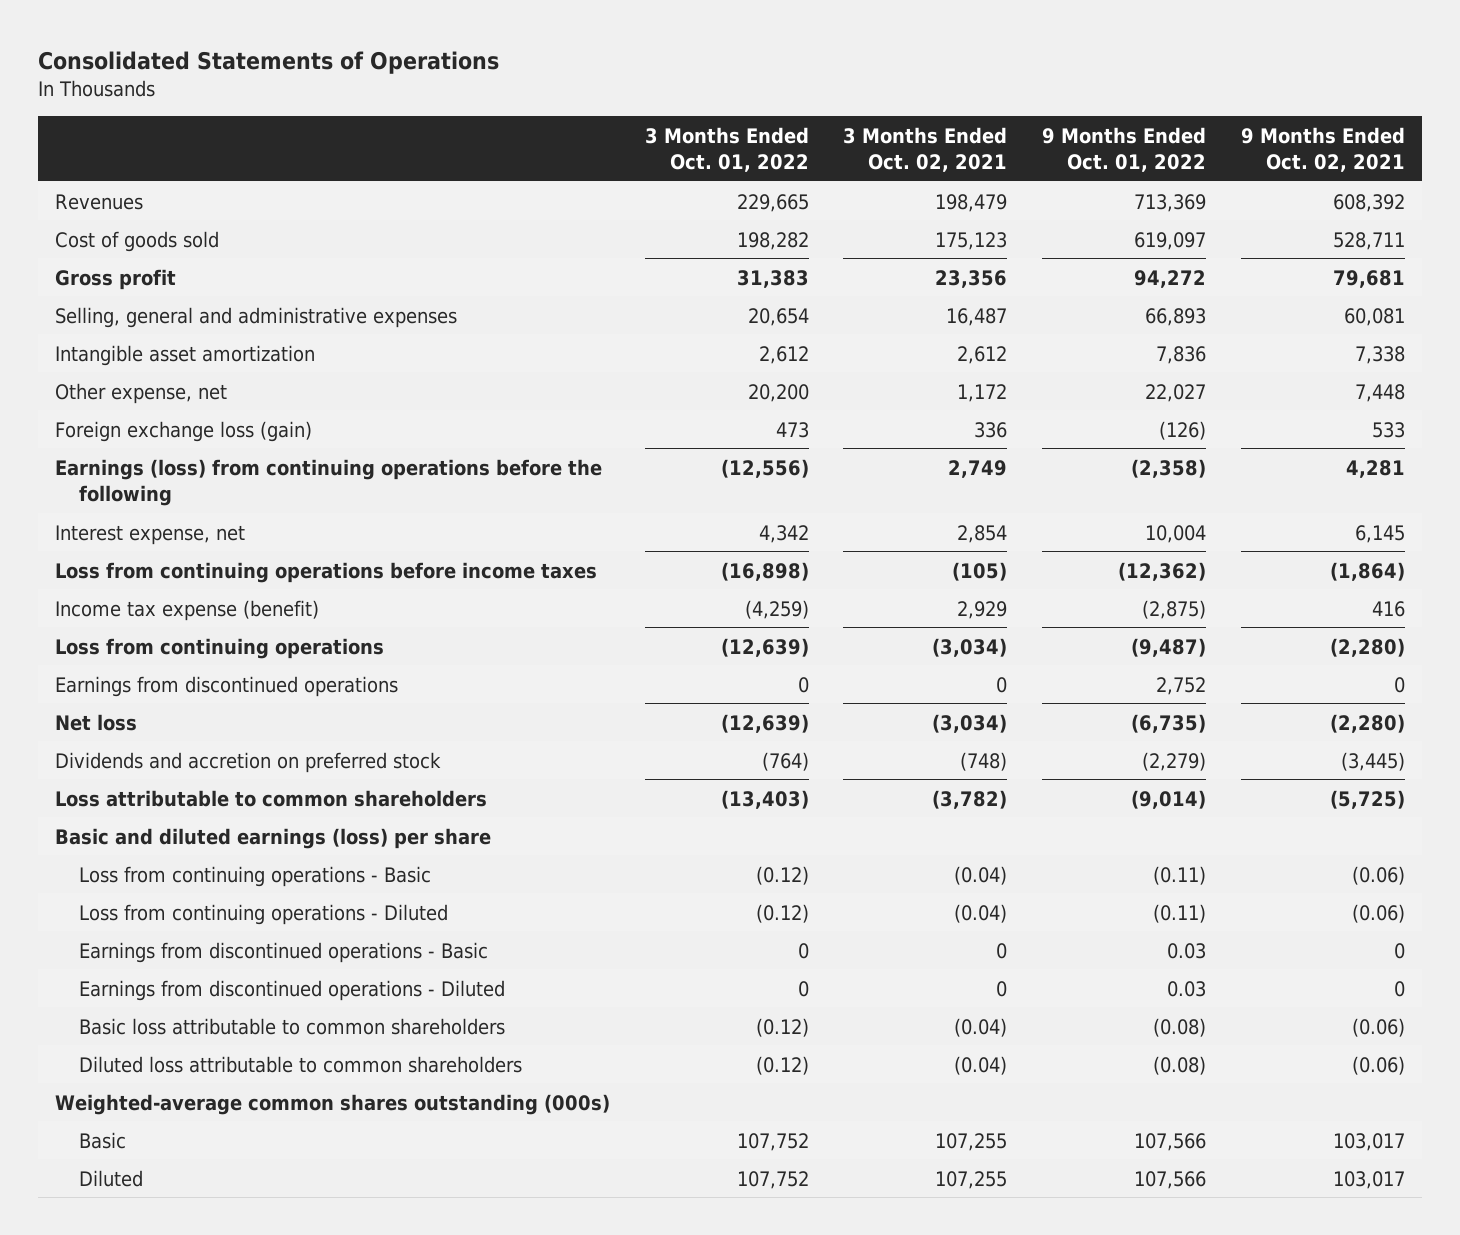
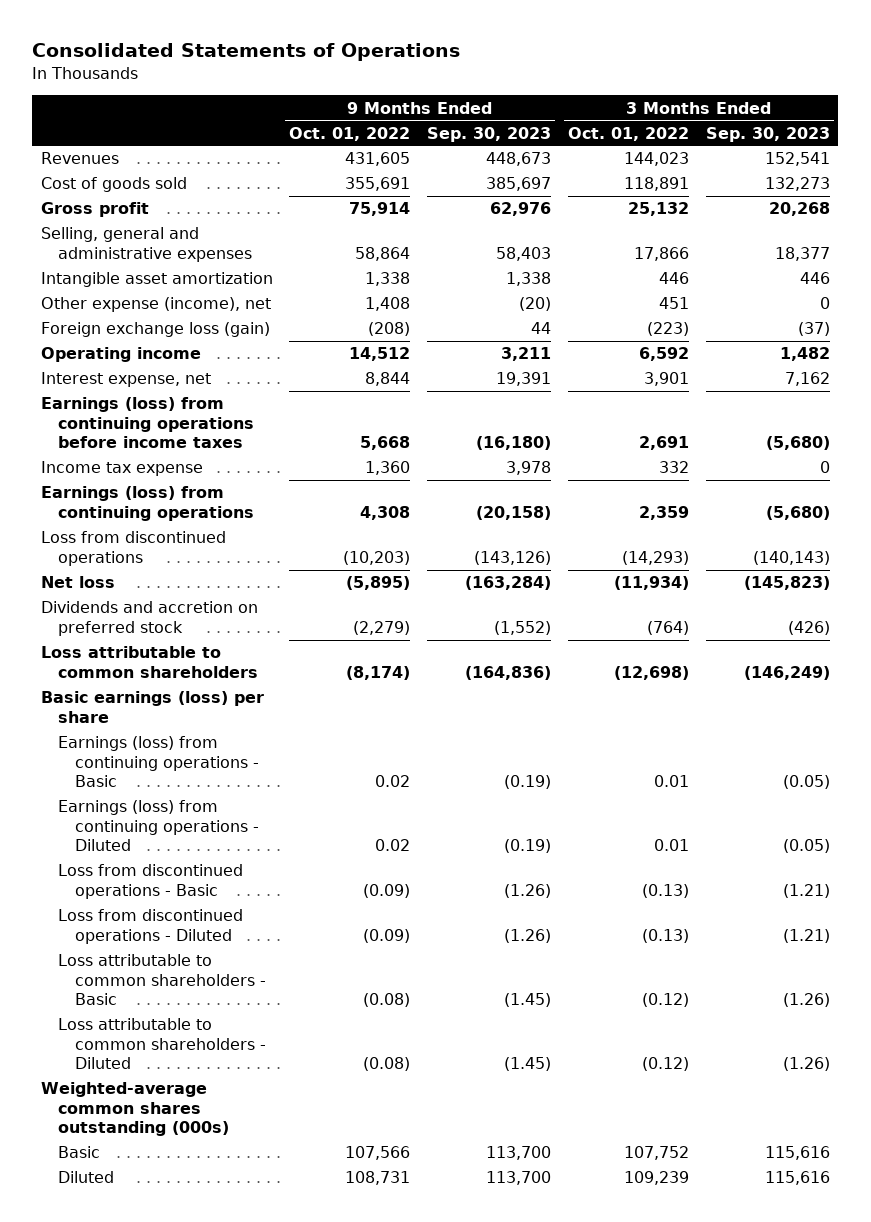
[843,126,1008,173] 3 Months Ended Oct. 02, 2021 -> none
[1240,126,1405,173] 9 Months Ended Oct. 02, 2021 -> none
none -> [427,126,552,142] Sep. 30, 2023
none -> [705,126,830,142] Sep. 30, 2023
[55,458,603,506] Earnings (loss) from continuing operations before the following -> none
[736,193,809,212] 229,665 -> [624,152,690,167] 144,023
[1134,193,1207,212] 713,369 -> [345,152,411,167] 431,605
[736,231,809,250] 198,282 -> [624,177,690,192] 118,891
[1134,231,1207,250] 619,097 -> [345,177,411,192] 355,691
[736,269,809,288] 31,383 -> [628,202,690,217] 25,132
[1134,269,1207,288] 94,272 -> [349,202,411,217] 75,914
[747,307,809,326] 20,654 -> [634,246,690,261] 17,866
[1145,307,1207,326] 66,893 -> [355,246,411,261] 58,864
[758,345,809,364] 2,612 -> [659,272,690,285] 446
[1156,345,1207,364] 7,836 -> [365,272,411,287] 1,338
[55,382,228,404] Other expense, net -> [40,297,271,313] Other expense (income), net
[747,383,809,402] 20,200 -> [659,297,690,310] 451
[1145,383,1207,402] 22,027 -> [365,297,411,312] 1,408
[775,421,809,438] 473 -> [647,322,690,337] (223)
[1159,420,1207,440] (126) -> [368,322,411,337] (208)
none -> [40,347,201,363] Operating income
[758,524,809,543] 4,342 -> [644,372,690,387] 3,901
[1145,524,1207,543] 10,004 -> [365,372,411,387] 8,844
[55,561,598,583] Loss from continuing operations before income taxes -> [40,397,255,449] Earnings (loss) from continuing operations before income taxes
[720,561,809,581] (16,898) -> [639,436,690,451] 2,691
[1118,561,1207,581] (12,362) -> [360,436,411,451] 5,668
[55,599,320,621] Income tax expense (benefit) -> [40,461,203,477] Income tax expense
[744,599,809,619] (4,259) -> [659,461,690,474] 332
[1142,599,1207,619] (2,875) -> [365,461,411,476] 1,360
[55,637,385,659] Loss from continuing operations -> [40,486,255,521] Earnings (loss) from continuing operations
[720,637,809,657] (12,639) -> [639,505,690,520] 2,359
[1131,637,1207,657] (9,487) -> [360,505,411,520] 4,308
[55,675,399,697] Earnings from discontinued operations -> [40,531,226,566] Loss from discontinued operations
[797,676,809,693] 0 -> [622,550,690,565] (14,293)
[1156,676,1207,695] 2,752 -> [343,550,411,565] (10,203)
[720,713,809,733] (12,639) -> [614,576,690,591] (11,934)
[1131,713,1207,733] (6,735) -> [346,576,411,591] (5,895)
[720,789,809,809] (13,403) -> [614,665,690,680] (12,698)
[1131,789,1207,809] (9,014) -> [346,665,411,680] (8,174)
[55,827,492,849] Basic and diluted earnings (loss) per share -> [40,691,264,723] Basic earnings (loss) per share
[78,865,431,887] Loss from continuing operations - Basic -> [58,736,260,788] Earnings (loss) from continuing operations - Basic
[755,865,809,885] (0.12) -> [654,775,690,788] 0.01
[1153,865,1207,885] (0.11) -> [375,775,411,788] 0.02
[78,903,448,925] Loss from continuing operations - Diluted -> [58,800,260,852] Earnings (loss) from continuing operations - Diluted
[755,903,809,923] (0.12) -> [654,839,690,852] 0.01
[1153,903,1207,923] (0.11) -> [375,839,411,852] 0.02
[78,941,488,963] Earnings from discontinued operations - Basic -> [58,864,244,899] Loss from discontinued operations - Basic
[797,942,809,959] 0 -> [642,883,690,898] (0.13)
[1167,942,1207,959] 0.03 -> [363,883,411,898] (0.09)
[78,979,505,1001] Earnings from discontinued operations - Diluted -> [58,909,244,944] Loss from discontinued operations - Diluted
[797,980,809,997] 0 -> [642,928,690,943] (0.13)
[1167,980,1207,997] 0.03 -> [363,928,411,943] (0.09)
[78,1017,505,1035] Basic loss attributable to common shareholders -> [58,954,267,1006] Loss attributable to common shareholders - Basic
[78,1055,522,1073] Diluted loss attributable to common shareholders -> [58,1018,267,1070] Loss attributable to common shareholders - Diluted
[736,1170,809,1189] 107,752 -> [624,1171,690,1186] 109,239
[1134,1170,1207,1189] 107,566 -> [345,1171,411,1186] 108,731

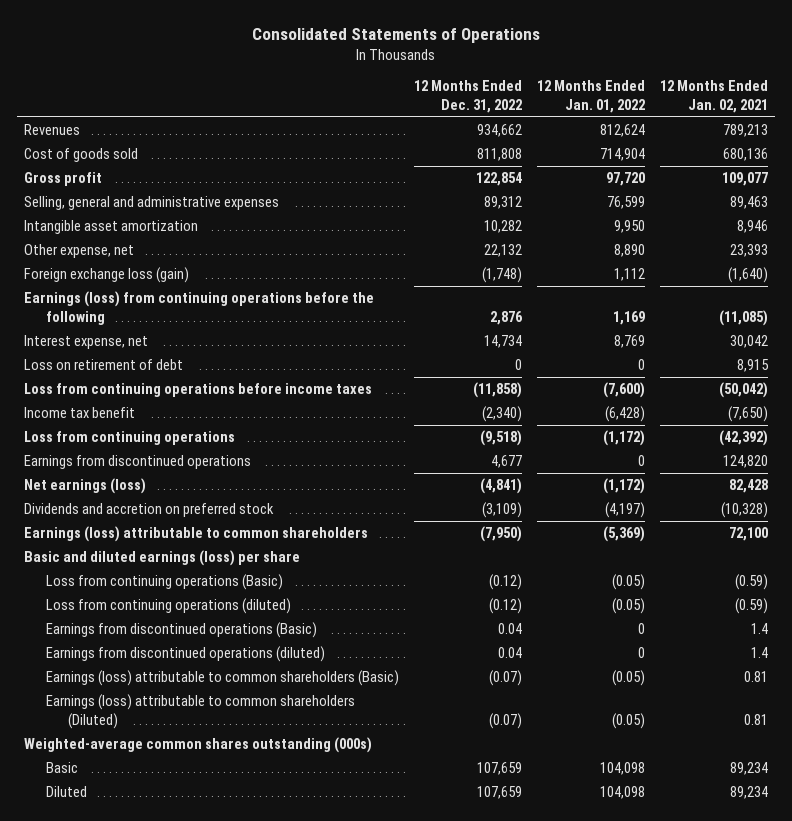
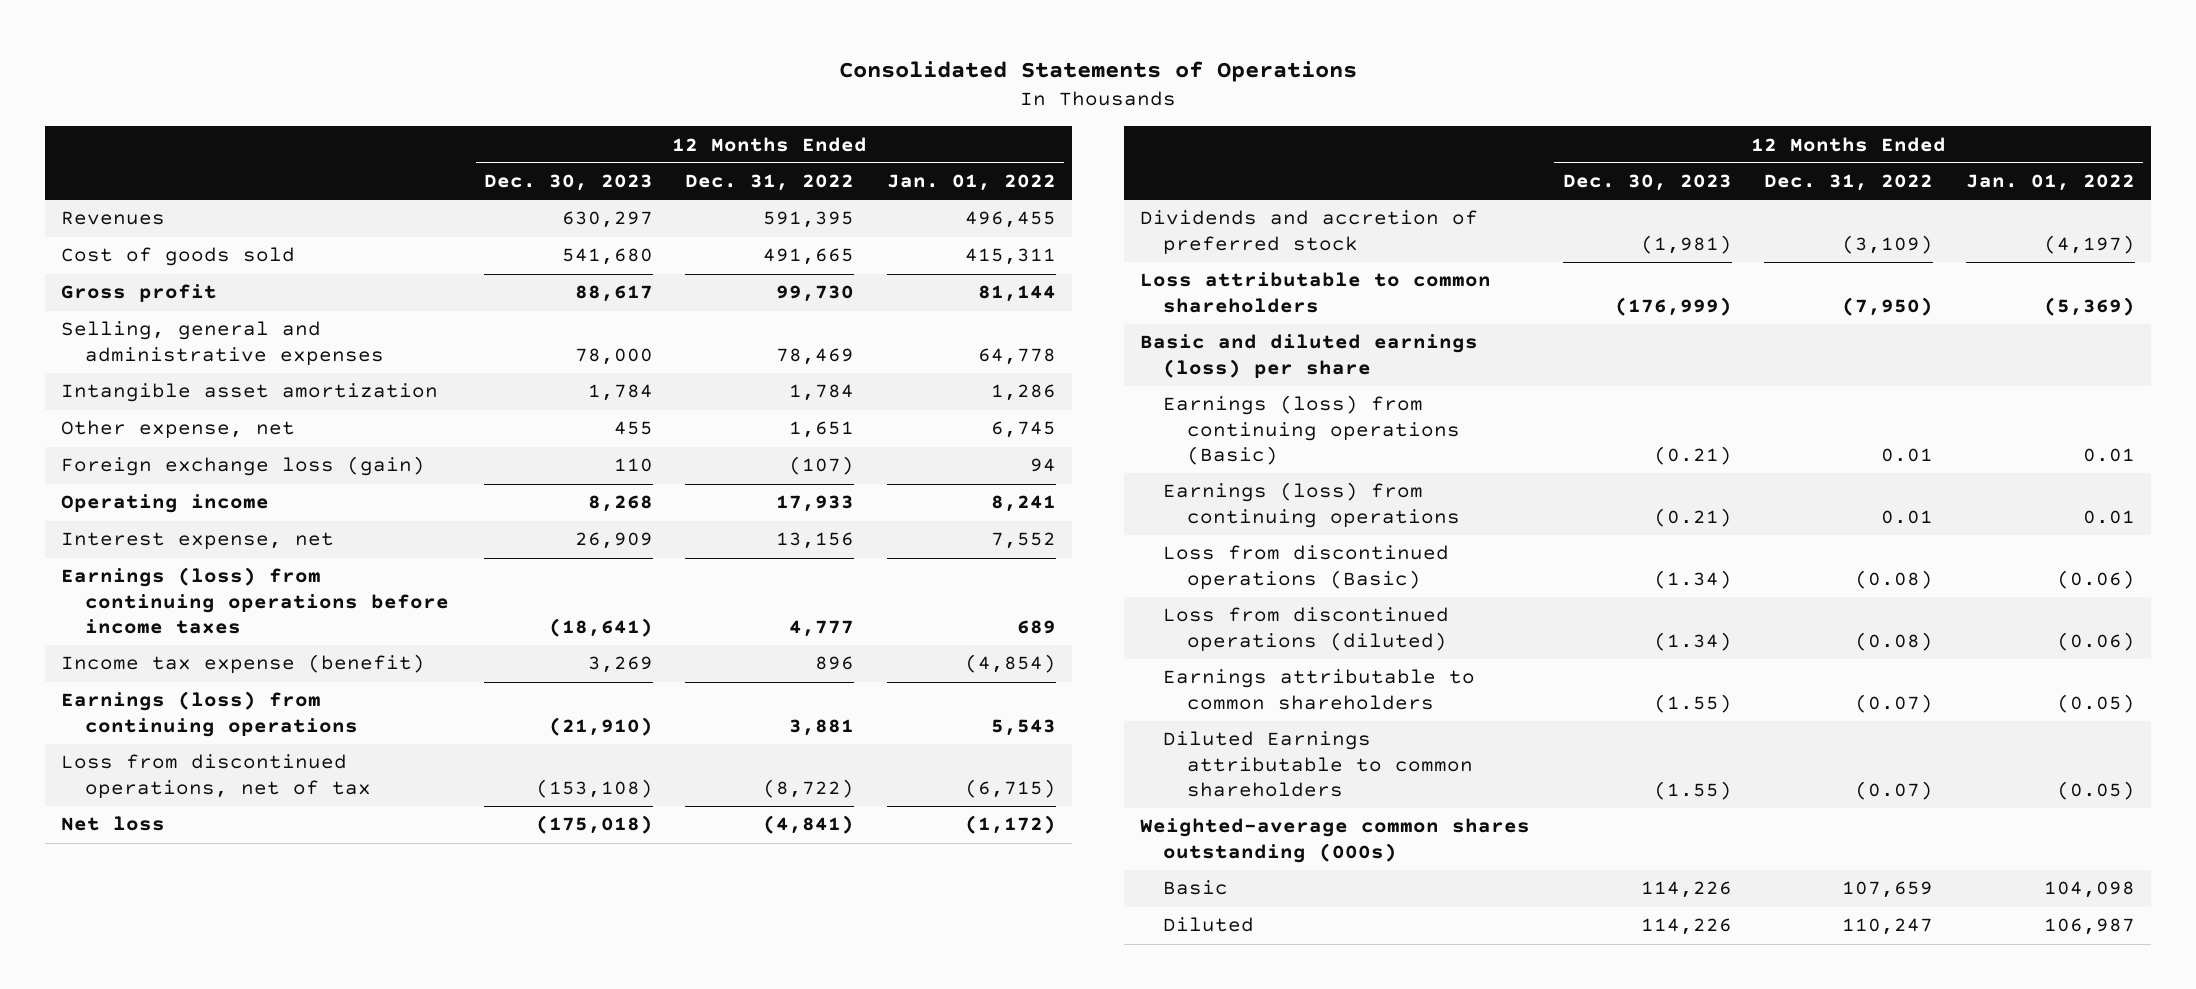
[659,80,768,114] 12 Months Ended Jan. 02, 2021 -> none
none -> [483,174,653,192] Dec. 30, 2023
[24,290,375,325] Earnings (loss) from continuing operations before the following -> none
[24,358,184,370] Loss on retirement of debt -> none
[476,123,522,137] 934,662 -> [763,211,855,229] 591,395
[599,123,645,137] 812,624 -> [964,211,1056,229] 496,455
[476,147,522,161] 811,808 -> [763,248,855,266] 491,665
[599,147,645,161] 714,904 -> [964,248,1056,266] 415,311
[475,171,522,186] 122,854 -> [776,285,855,303] 99,730
[605,171,645,186] 97,720 -> [977,285,1056,303] 81,144
[483,195,522,209] 89,312 -> [776,347,855,365] 78,469
[606,195,645,209] 76,599 -> [977,347,1056,365] 64,778
[483,219,522,233] 10,282 -> [789,384,855,402] 1,784
[613,219,645,233] 9,950 -> [990,384,1056,402] 1,286
[483,243,522,257] 22,132 -> [789,421,855,439] 1,651
[613,243,645,257] 8,890 -> [990,421,1056,439] 6,745
[481,266,522,283] (1,748) -> [789,456,855,476] (107)
[613,267,645,281] 1,112 -> [1029,458,1056,473] 94
none -> [61,494,270,514] Operating income
[483,334,522,348] 14,734 -> [776,532,855,550] 13,156
[613,334,645,348] 8,769 -> [990,532,1056,550] 7,552
[24,382,373,397] Loss from continuing operations before income taxes -> [61,567,449,634] Earnings (loss) from continuing operations before income taxes
[472,381,522,398] (11,858) -> [789,619,855,637] 4,777
[602,381,645,398] (7,600) -> [1016,619,1056,634] 689
[24,406,136,418] Income tax benefit -> [61,654,426,675] Income tax expense (benefit)
[481,405,522,422] (2,340) -> [815,656,855,671] 896
[604,405,645,422] (6,428) -> [964,654,1056,674] (4,854)
[24,430,236,445] Loss from continuing operations -> [61,691,358,737] Earnings (loss) from continuing operations
[479,429,522,446] (9,518) -> [789,718,855,736] 3,881
[602,429,645,446] (1,172) -> [990,718,1056,736] 5,543
[24,454,252,469] Earnings from discontinued operations -> [61,754,371,799] Loss from discontinued operations, net of tax
[490,454,522,468] 4,677 -> [763,778,855,798] (8,722)
[637,454,645,466] 0 -> [964,778,1056,798] (6,715)
[24,477,147,494] Net earnings (loss) -> [61,816,166,832] Net loss
[24,502,275,517] Dividends and accretion on preferred stock -> [1140,210,1479,255] Dividends and accretion of preferred stock
[24,525,369,542] Earnings (loss) attributable to common shareholders -> [1140,272,1492,313] Loss attributable to common shareholders
[45,573,283,590] Loss from continuing operations (Basic) -> [1163,395,1460,465] Earnings (loss) from continuing operations (Basic)
[488,573,522,590] (0.12) -> [1881,447,1934,462] 0.01
[611,573,645,590] (0.05) -> [2082,447,2135,462] 0.01
[45,597,291,614] Loss from continuing operations (diluted) -> [1163,482,1460,528] Earnings (loss) from continuing operations
[488,597,522,614] (0.12) -> [1881,509,1934,524] 0.01
[611,597,645,614] (0.05) -> [2082,509,2135,524] 0.01
[45,621,317,638] Earnings from discontinued operations (Basic) -> [1163,545,1450,590] Loss from discontinued operations (Basic)
[497,622,522,634] 0.04 -> [1855,569,1934,589] (0.08)
[637,622,645,634] 0 -> [2056,569,2135,589] (0.06)
[45,645,325,662] Earnings from discontinued operations (diluted) -> [1163,607,1450,652] Loss from discontinued operations (diluted)
[497,646,522,658] 0.04 -> [1855,631,1934,651] (0.08)
[637,646,645,658] 0 -> [2056,631,2135,651] (0.06)
[45,669,399,686] Earnings (loss) attributable to common shareholders (Basic) -> [1163,669,1476,710] Earnings attributable to common shareholders
[45,693,355,729] Earnings (loss) attributable to common shareholders (Diluted) -> [1163,731,1473,797] Diluted Earnings attributable to common shareholders
[476,785,522,799] 107,659 -> [1842,918,1934,936] 110,247
[599,785,645,799] 104,098 -> [2043,918,2135,936] 106,987

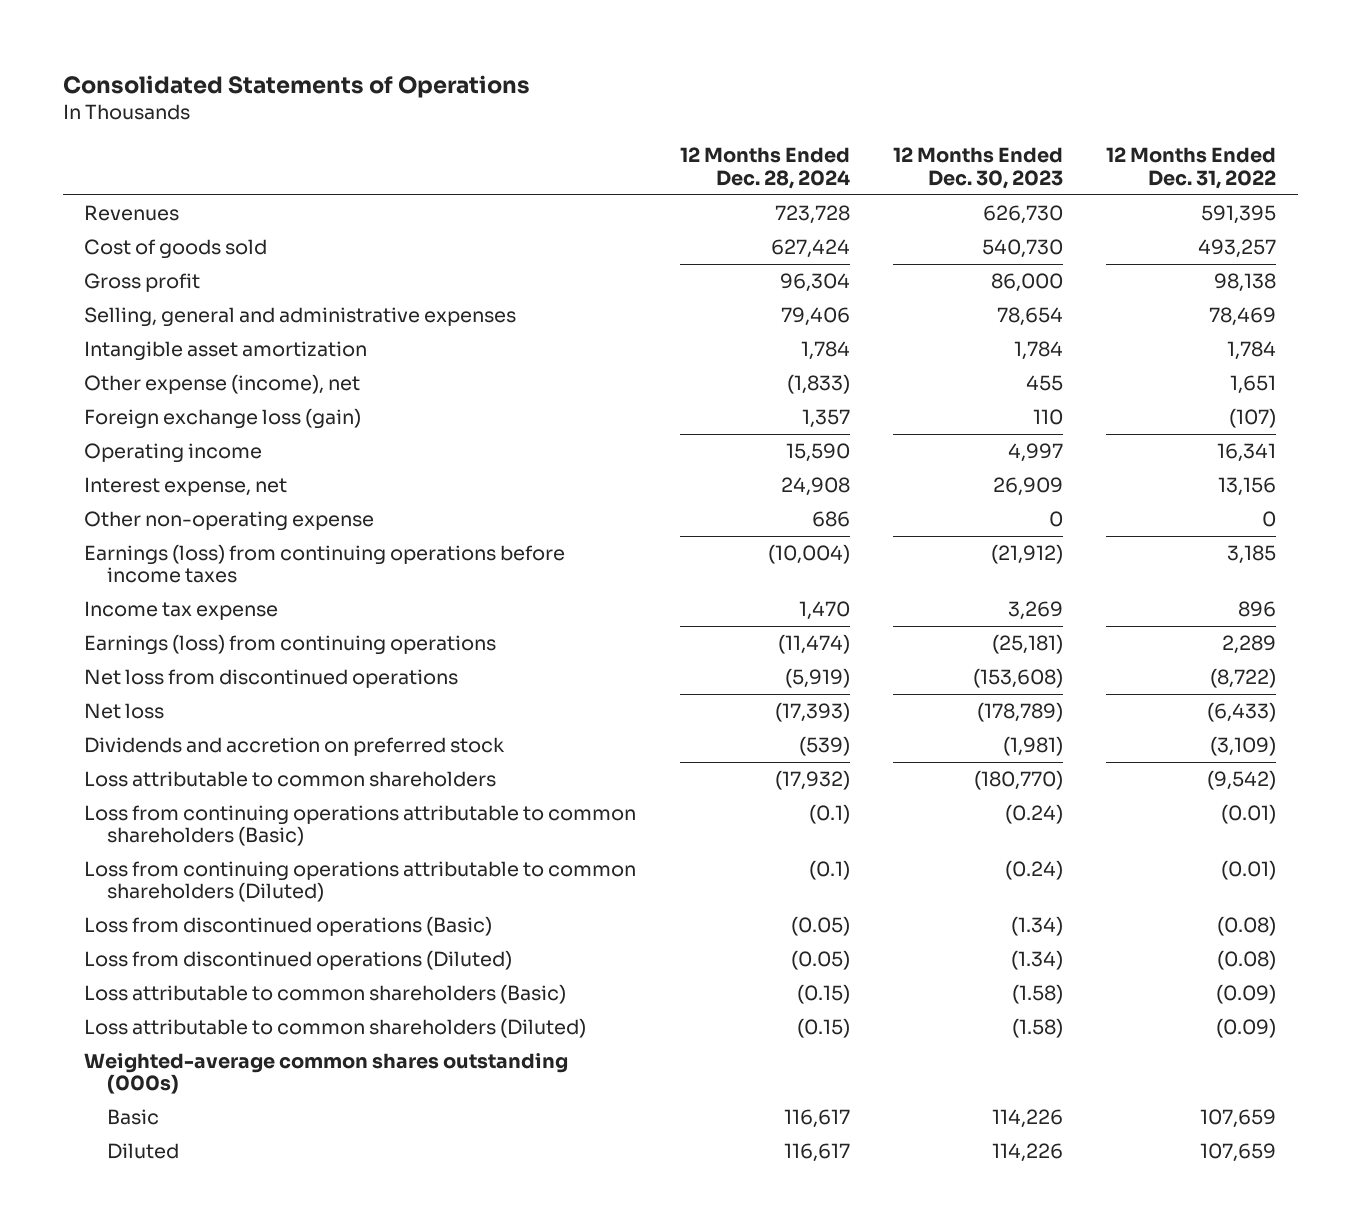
[886,174,1056,192] Jan. 01, 2022 -> none
none -> [679,147,850,190] 12 Months Ended Dec. 28, 2024
[561,211,653,229] 630,297 -> [982,204,1063,224] 626,730
[561,248,653,266] 541,680 -> [981,238,1063,258] 540,730
[763,248,855,266] 491,665 -> [1197,238,1276,258] 493,257
[574,285,653,303] 88,617 -> [990,272,1063,292] 86,000
[776,285,855,303] 99,730 -> [1213,272,1276,292] 98,138
[574,347,653,365] 78,000 -> [996,306,1063,326] 78,654
[61,420,296,440] Other expense, net -> [84,373,361,394] Other expense (income), net
[587,495,653,513] 8,268 -> [1007,442,1063,462] 4,997
[776,495,855,513] 17,933 -> [1216,442,1276,462] 16,341
[1140,334,1479,378] Basic and diluted earnings (loss) per share -> none
none -> [84,510,375,531] Other non-operating expense
[548,617,653,637] (18,641) -> [990,543,1063,564] (21,912)
[789,619,855,637] 4,777 -> [1226,544,1276,564] 3,185
[61,654,426,675] Income tax expense (benefit) -> [84,600,279,620] Income tax expense
[548,716,653,736] (21,910) -> [991,633,1063,654] (25,181)
[789,718,855,736] 3,881 -> [1221,634,1276,654] 2,289
[61,754,371,799] Loss from discontinued operations, net of tax -> [84,668,459,688] Net loss from discontinued operations
[535,778,653,798] (153,108) -> [972,667,1063,688] (153,608)
[535,815,653,835] (175,018) -> [976,701,1063,722] (178,789)
[763,815,855,835] (4,841) -> [1206,701,1276,722] (6,433)
[1140,210,1479,255] Dividends and accretion of preferred stock -> [84,736,506,756] Dividends and accretion on preferred stock
[1614,296,1732,316] (176,999) -> [973,769,1063,790] (180,770)
[1842,296,1934,316] (7,950) -> [1206,769,1276,790] (9,542)
[1163,395,1460,465] Earnings (loss) from continuing operations (Basic) -> [84,804,637,847] Loss from continuing operations attributable to common shareholders (Basic)
[1653,445,1732,465] (0.21) -> [1004,803,1063,824] (0.24)
[1881,447,1934,462] 0.01 -> [1220,803,1276,824] (0.01)
[1163,482,1460,528] Earnings (loss) from continuing operations -> [84,860,637,903] Loss from continuing operations attributable to common shareholders (Diluted)
[1653,507,1732,527] (0.21) -> [1004,859,1063,880] (0.24)
[1881,509,1934,524] 0.01 -> [1220,859,1276,880] (0.01)
[1163,607,1450,652] Loss from discontinued operations (diluted) -> [84,949,513,970] Loss from discontinued operations (Diluted)
[1163,669,1476,710] Earnings attributable to common shareholders -> [84,983,567,1004] Loss attributable to common shareholders (Basic)
[1653,693,1732,713] (1.55) -> [1011,983,1063,1004] (1.58)
[1855,693,1934,713] (0.07) -> [1215,983,1276,1004] (0.09)
[1163,731,1473,797] Diluted Earnings attributable to common shareholders -> [84,1017,587,1038] Loss attributable to common shareholders (Diluted)
[1653,780,1732,800] (1.55) -> [1011,1017,1063,1038] (1.58)
[1855,780,1934,800] (0.07) -> [1215,1017,1276,1038] (0.09)
[1842,918,1934,936] 110,247 -> [1199,1142,1276,1162] 107,659

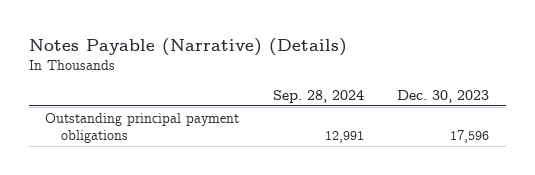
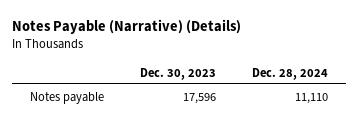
[272,89,364,103] Sep. 28, 2024 -> none
none -> [251,67,328,80] Dec. 28, 2024
[45,112,240,143] Outstanding principal payment obligations -> [29,91,104,104] Notes payable

